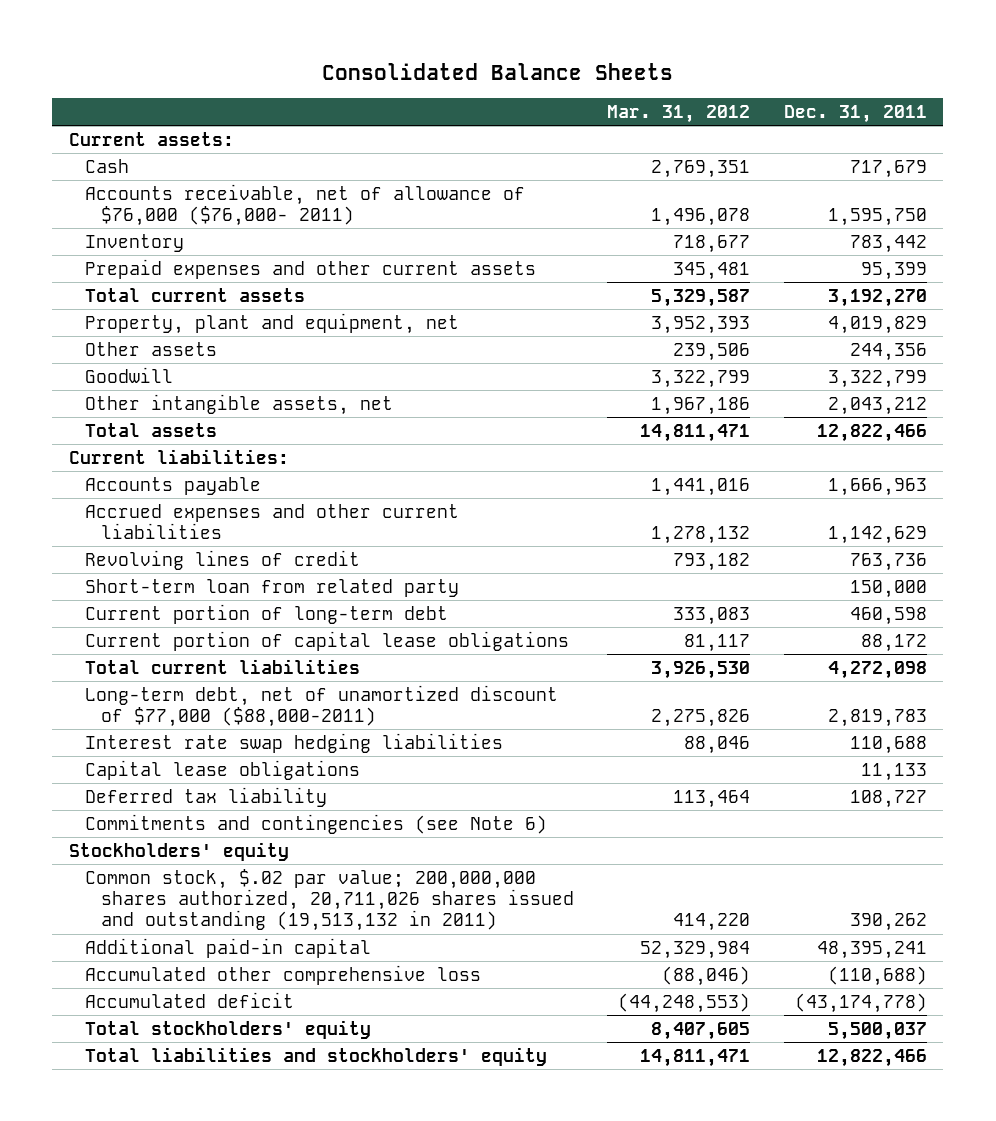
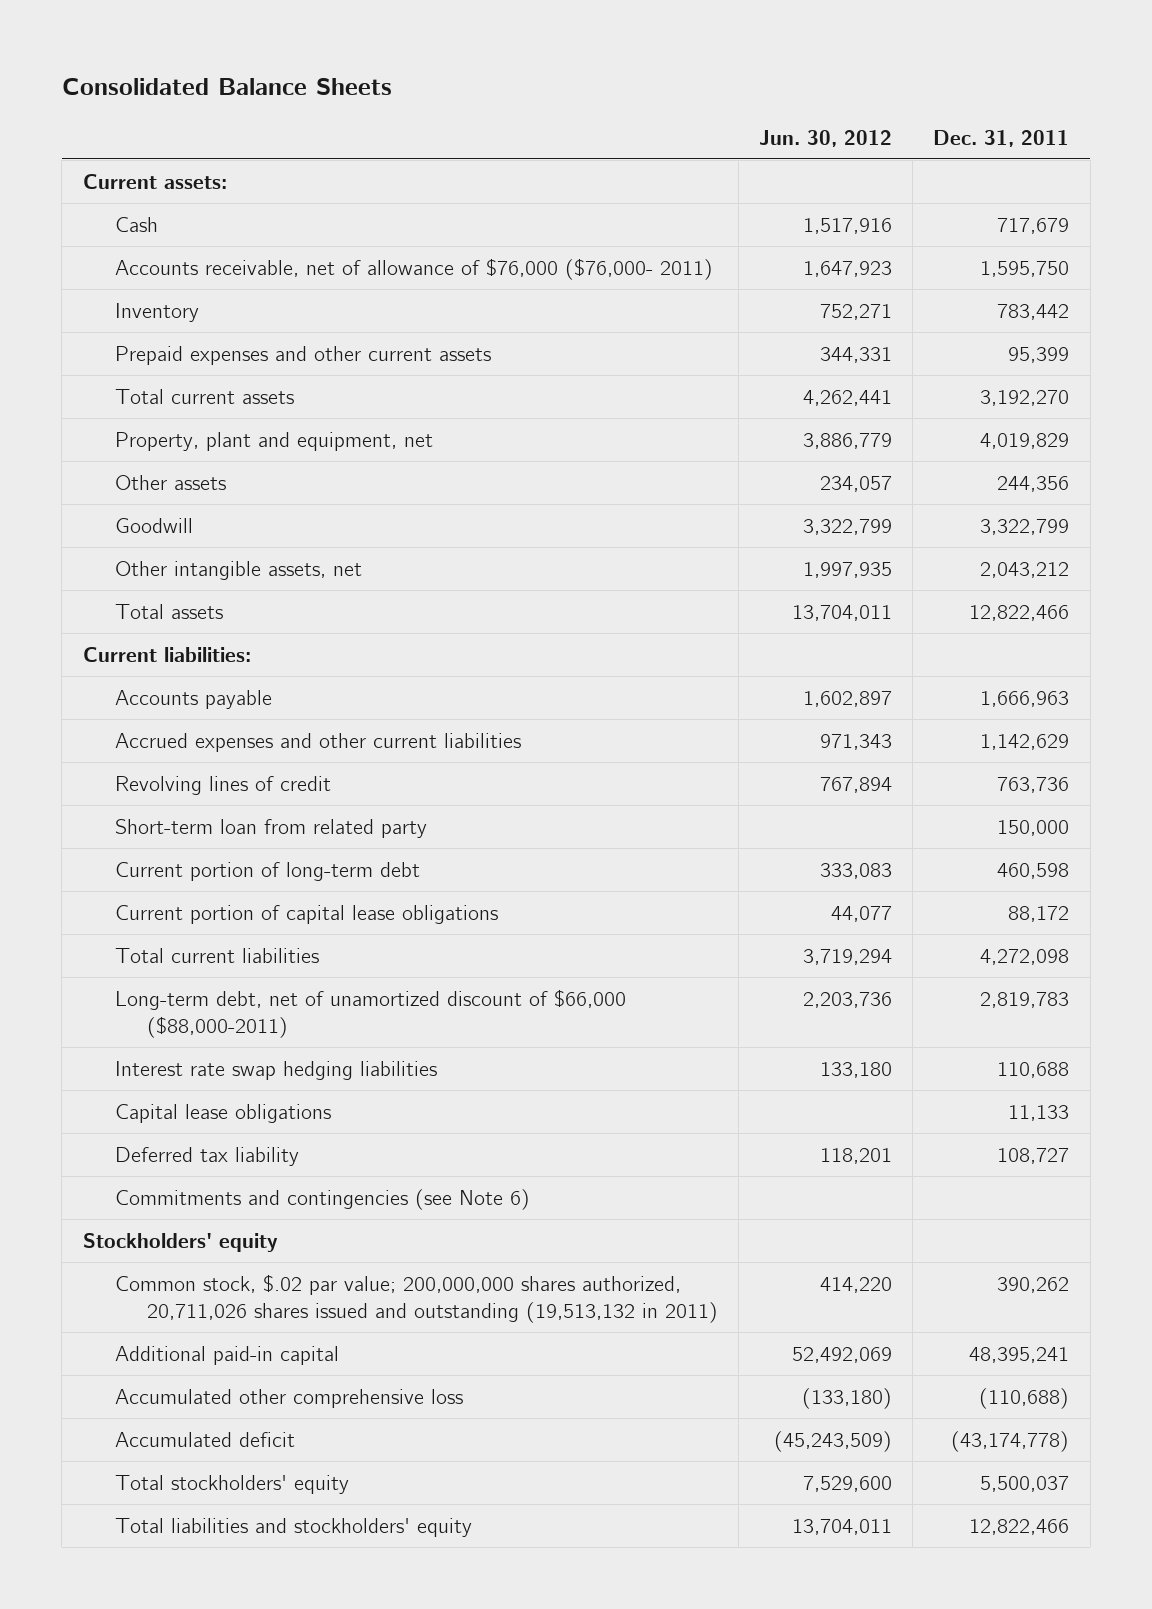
[607,105,751,124] Mar. 31, 2012 -> none
none -> [758,129,892,147] Jun. 30, 2012
[84,684,558,728] Long-term debt, net of unamortized discount of $77,000 ($88,000-2011) -> [114,988,626,1038] Long-term debt, net of unamortized discount of $66,000 ($88,000-2011)

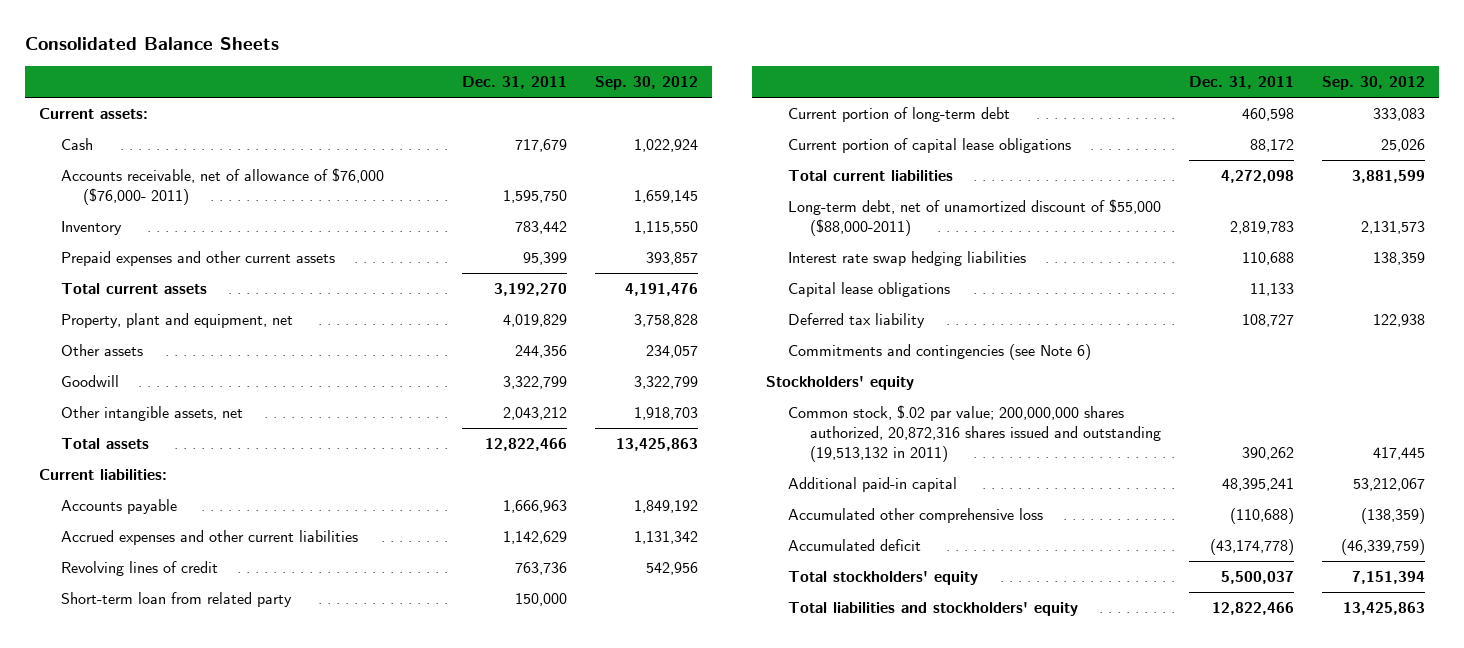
[758,129,892,147] Jun. 30, 2012 -> none
none -> [594,76,698,91] Sep. 30, 2012
[114,988,626,1038] Long-term debt, net of unamortized discount of $66,000 ($88,000-2011) -> [788,199,1162,237] Long-term debt, net of unamortized discount of $55,000 ($88,000-2011)
[114,1273,718,1323] Common stock, $.02 par value; 200,000,000 shares authorized, 20,711,026 shares issued and outstanding (19,513,132 in 2011) -> [788,405,1162,462] Common stock, $.02 par value; 200,000,000 shares authorized, 20,872,316 shares issued and outstanding (19,513,132 in 2011)

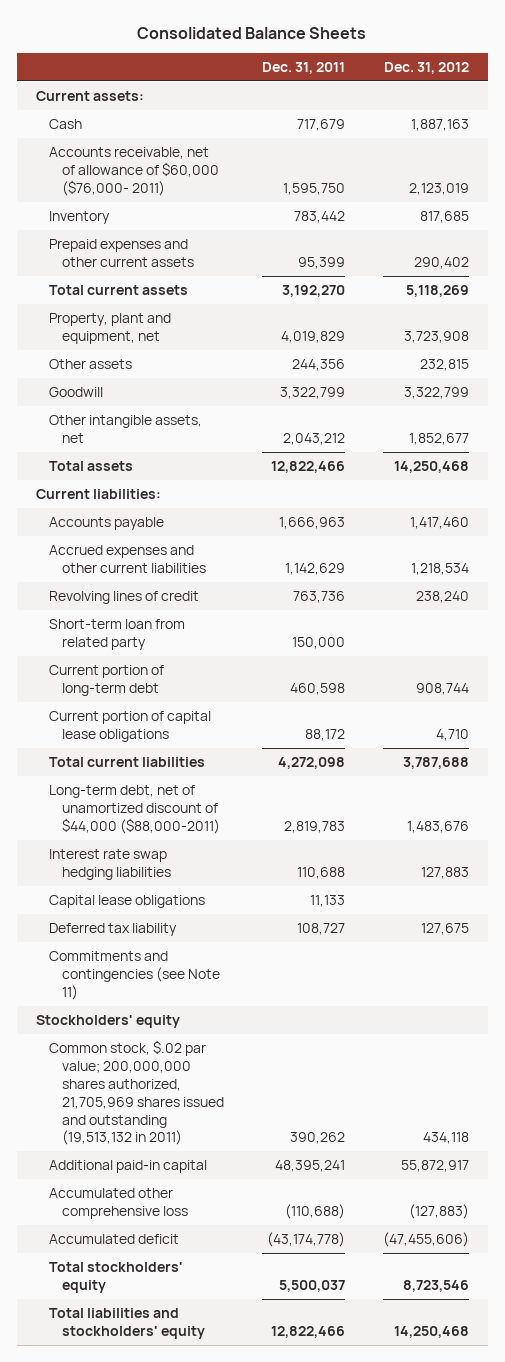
[594,76,698,91] Sep. 30, 2012 -> none
none -> [383,61,469,74] Dec. 31, 2012
[60,168,384,206] Accounts receivable, net of allowance of $76,000 ($76,000- 2011) -> [48,147,219,196] Accounts receivable, net of allowance of $60,000 ($76,000- 2011)
[788,199,1162,237] Long-term debt, net of unamortized discount of $55,000 ($88,000-2011) -> [48,785,220,834] Long-term debt, net of unamortized discount of $44,000 ($88,000-2011)
[788,344,1092,361] Commitments and contingencies (see Note 6) -> [48,951,220,1000] Commitments and contingencies (see Note 11)
[788,405,1162,462] Common stock, $.02 par value; 200,000,000 shares authorized, 20,872,316 shares issued and outstanding (19,513,132 in 2011) -> [48,1040,224,1146] Common stock, $.02 par value; 200,000,000 shares authorized, 21,705,969 shares issued and outstanding (19,513,132 in 2011)

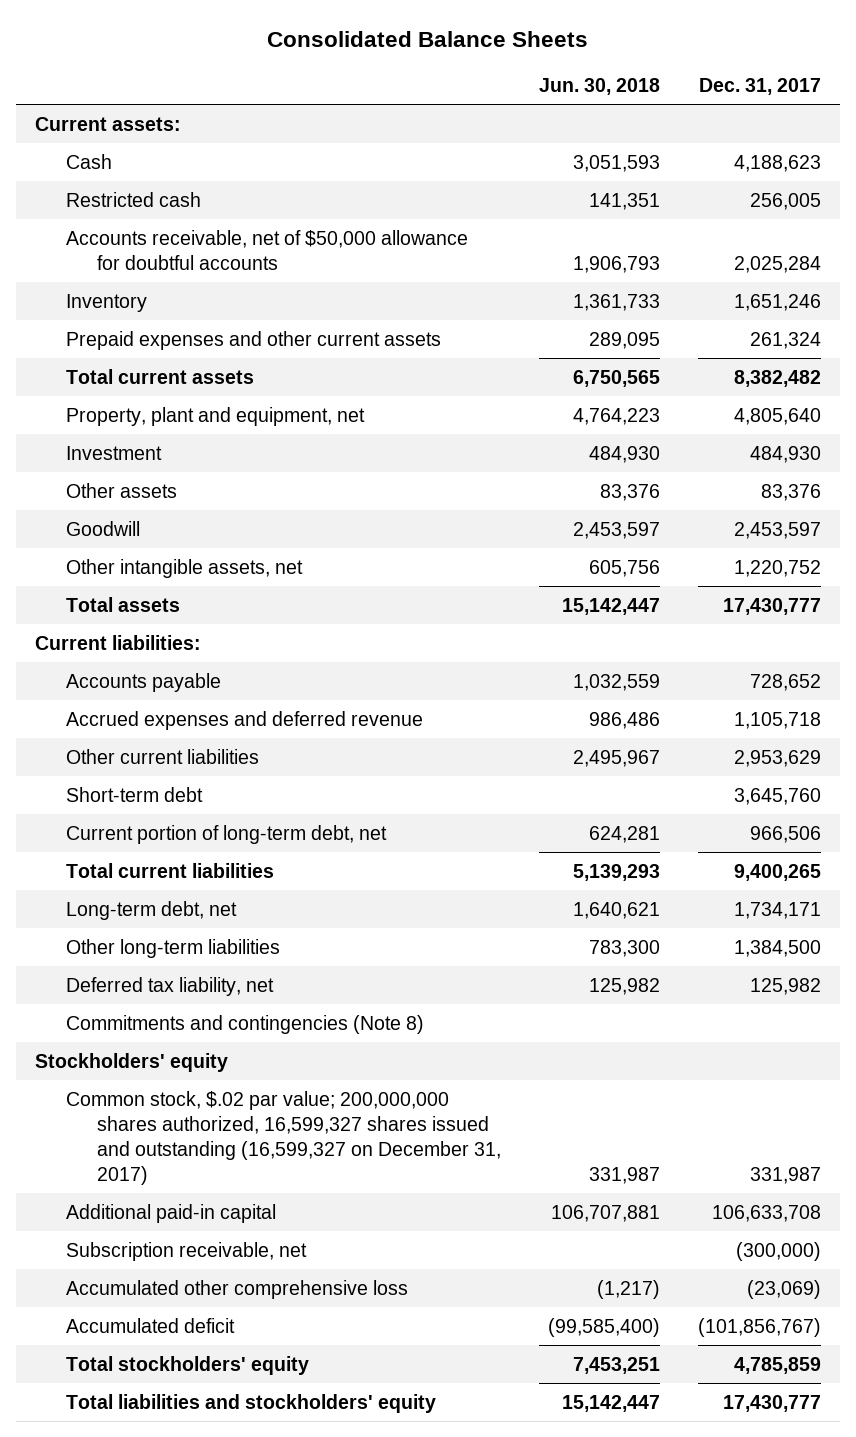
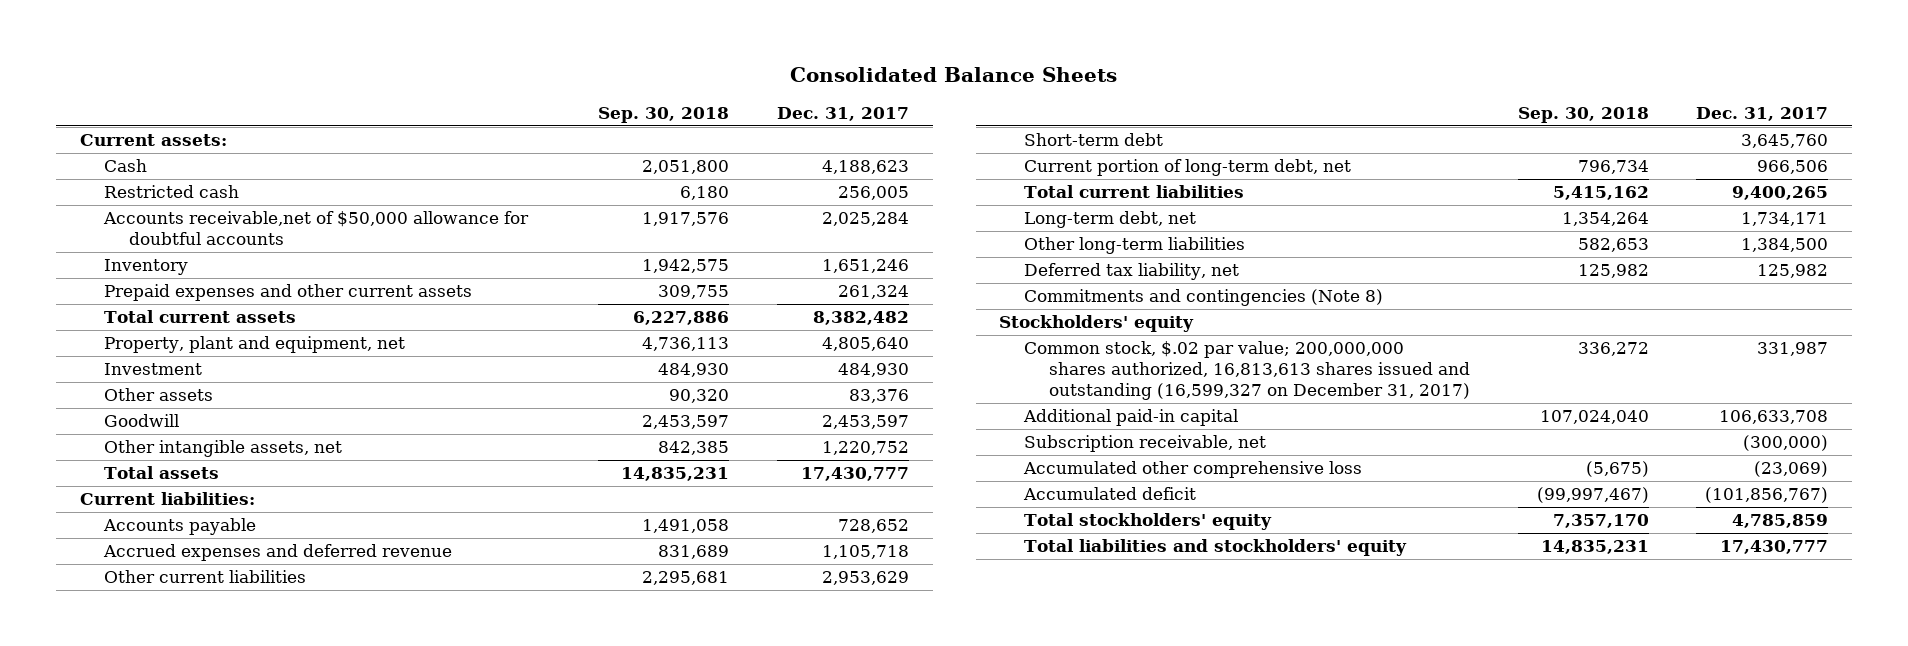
[538,78,660,96] Jun. 30, 2018 -> none
none -> [597,106,729,123] Sep. 30, 2018
[66,229,469,270] Accounts receivable, net of $50,000 allowance for doubtful accounts -> [103,211,530,246] Accounts receivable,net of $50,000 allowance for doubtful accounts
[66,1090,501,1186] Common stock, $.02 par value; 200,000,000 shares authorized, 16,599,327 shares issued and outstanding (16,599,327 on December 31, 2017) -> [1024,341,1470,400] Common stock, $.02 par value; 200,000,000 shares authorized, 16,813,613 shares issued and outstanding (16,599,327 on December 31, 2017)

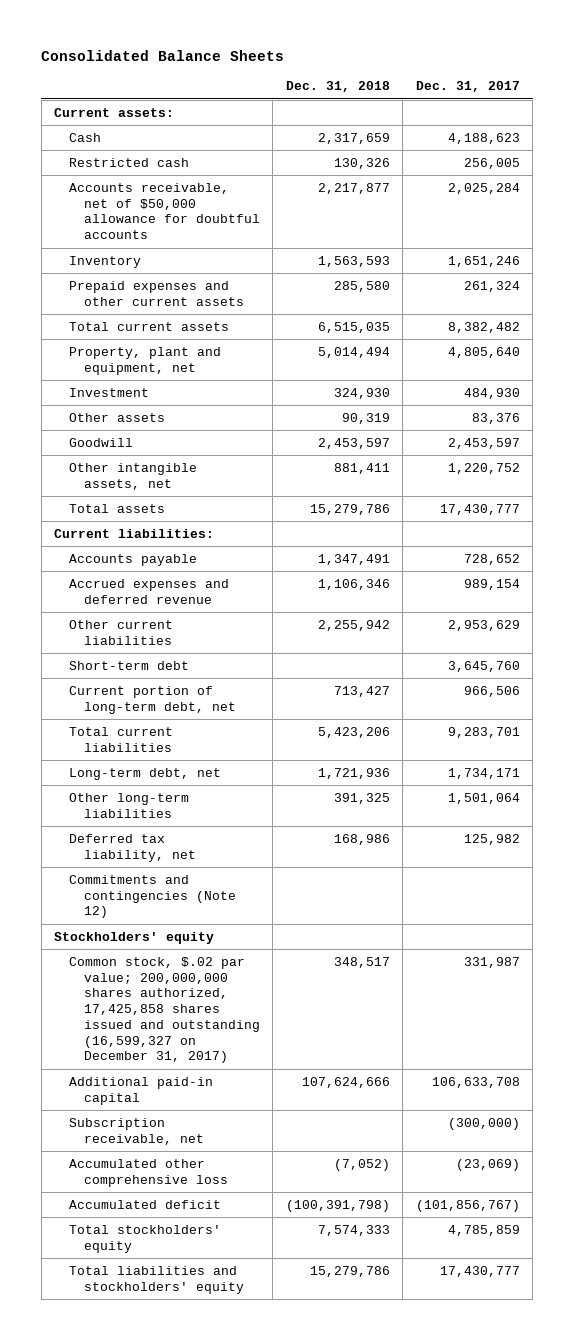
[597,106,729,123] Sep. 30, 2018 -> none
none -> [285,81,390,93] Dec. 31, 2018
[103,211,530,246] Accounts receivable,net of $50,000 allowance for doubtful accounts -> [68,182,260,240] Accounts receivable, net of $50,000 allowance for doubtful accounts
[821,545,909,560] 1,105,718 -> [463,578,520,590] 989,154
[1732,186,1829,201] 9,400,265 -> [447,726,520,738] 9,283,701
[1741,238,1829,253] 1,384,500 -> [447,792,520,804] 1,501,064
[1024,289,1384,307] Commitments and contingencies (Note 8) -> [68,874,236,919] Commitments and contingencies (Note 12)
[1024,341,1470,400] Common stock, $.02 par value; 200,000,000 shares authorized, 16,813,613 shares issued and outstanding (16,599,327 on December 31, 2017) -> [68,956,260,1064] Common stock, $.02 par value; 200,000,000 shares authorized, 17,425,858 shares issued and outstanding (16,599,327 on December 31, 2017)

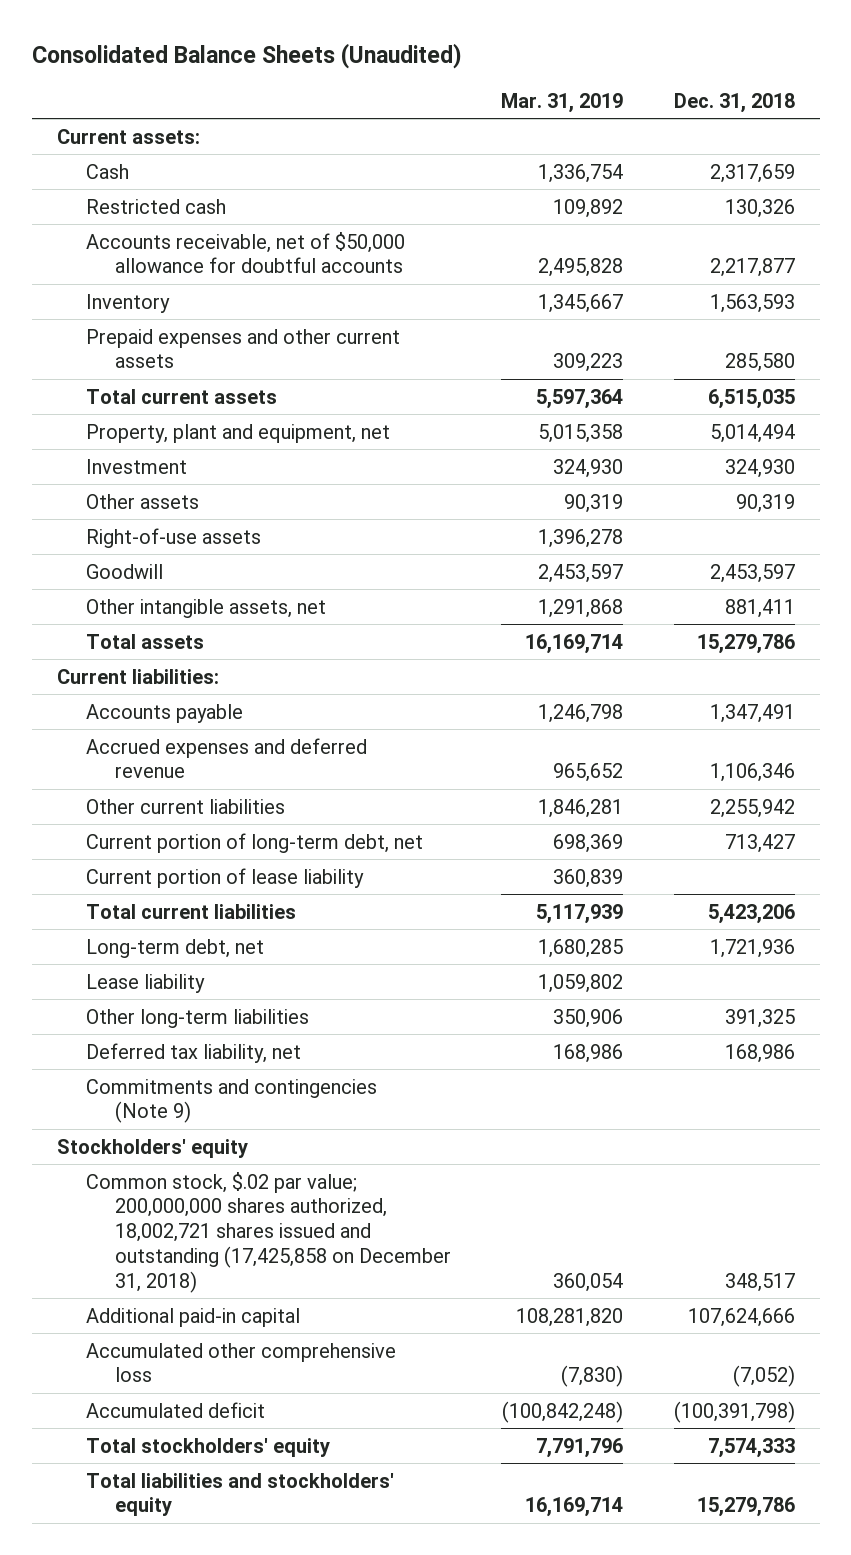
[41,49,285,61] Consolidated Balance Sheets -> [31,42,462,69] Consolidated Balance Sheets (Unaudited)
[415,81,520,93] Dec. 31, 2017 -> none
none -> [501,92,624,113] Mar. 31, 2019
none -> [86,527,262,548] Right-of-use assets
[68,660,189,670] Short-term debt -> none
none -> [86,867,365,888] Current portion of lease liability
none -> [86,973,206,993] Lease liability
[68,874,236,919] Commitments and contingencies (Note 12) -> [86,1078,378,1124] Commitments and contingencies (Note 9)
[68,956,260,1064] Common stock, $.02 par value; 200,000,000 shares authorized, 17,425,858 shares issued and outstanding (16,599,327 on December 31, 2017) -> [86,1171,452,1293] Common stock, $.02 par value; 200,000,000 shares authorized, 18,002,721 shares issued and outstanding (17,425,858 on December 31, 2018)
[68,1117,204,1145] Subscription receivable, net -> none

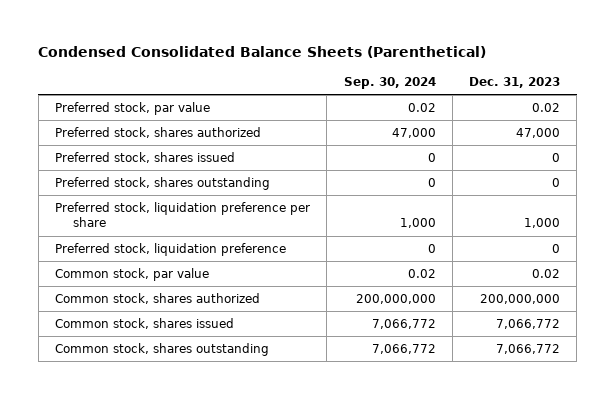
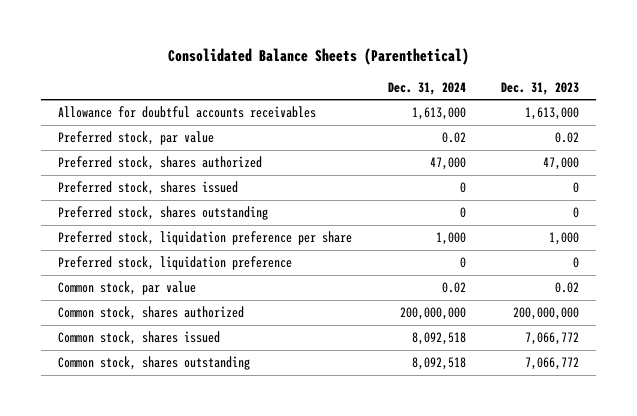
[38,46,487,59] Condensed Consolidated Balance Sheets (Parenthetical) -> [167,48,469,66] Consolidated Balance Sheets (Parenthetical)
[343,76,436,89] Sep. 30, 2024 -> none
none -> [387,81,466,95] Dec. 31, 2024
none -> [58,105,317,118] Allowance for doubtful accounts receivables

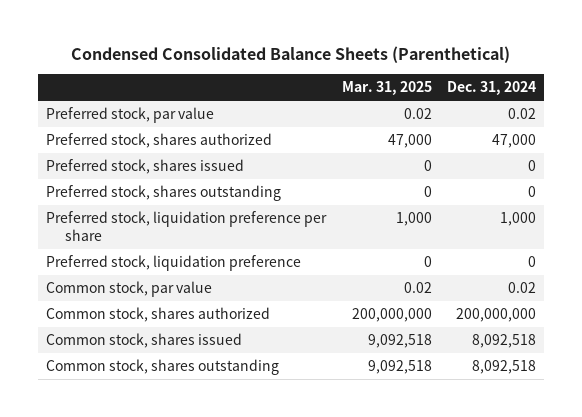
[167,48,469,66] Consolidated Balance Sheets (Parenthetical) -> [71,45,511,63] Condensed Consolidated Balance Sheets (Parenthetical)
[500,81,579,95] Dec. 31, 2023 -> none
none -> [341,81,432,96] Mar. 31, 2025
[58,105,317,118] Allowance for doubtful accounts receivables -> none

